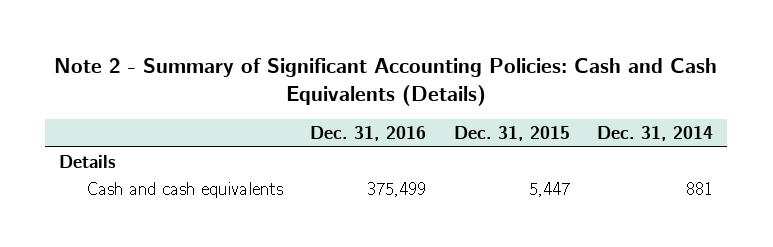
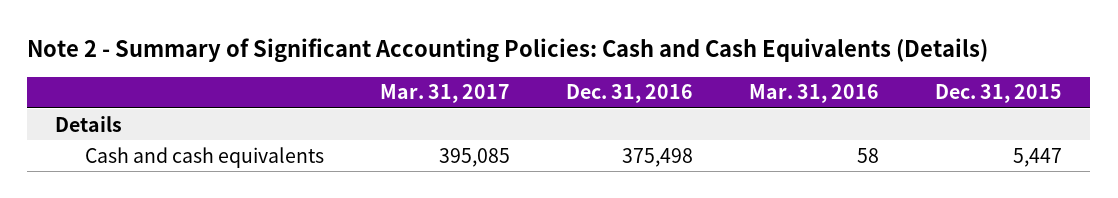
[597,126,714,142] Dec. 31, 2014 -> none
none -> [380,84,511,104] Mar. 31, 2017
none -> [749,84,880,104] Mar. 31, 2016
[367,181,427,197] 375,499 -> [622,147,694,167] 375,498

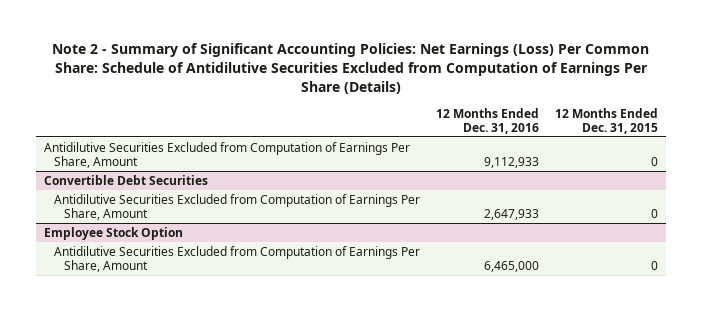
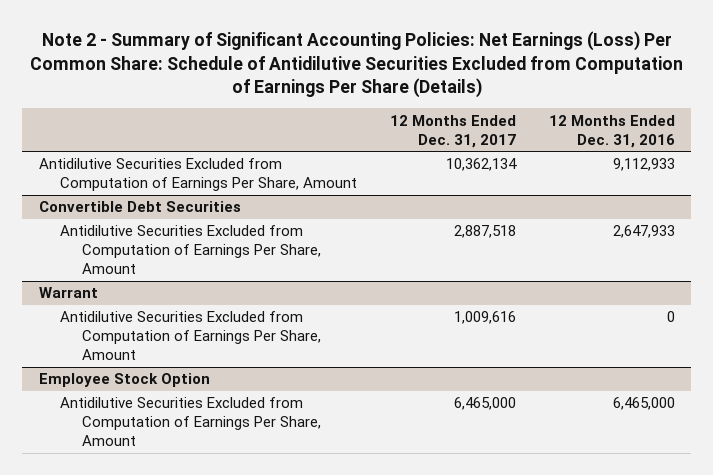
[555,107,659,134] 12 Months Ended Dec. 31, 2015 -> none
none -> [389,114,516,148] 12 Months Ended Dec. 31, 2017
none -> [38,287,98,299] Warrant
none -> [60,311,321,360] Antidilutive Securities Excluded from Computation of Earnings Per Share, Amount

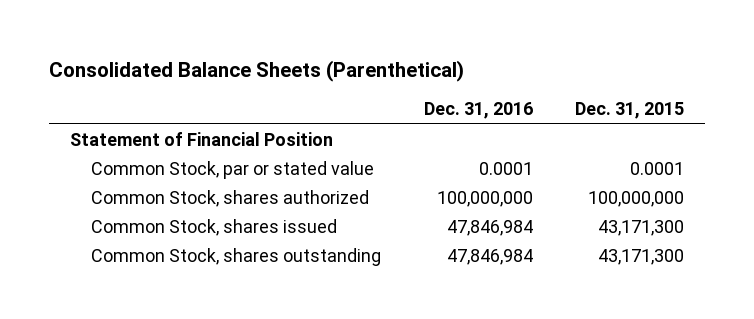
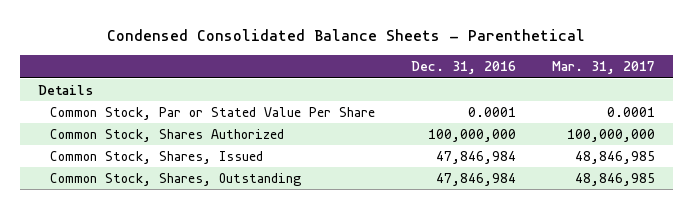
[48,59,464,82] Consolidated Balance Sheets (Parenthetical) -> [107,29,586,42] Condensed Consolidated Balance Sheets - Parenthetical
[574,102,684,120] Dec. 31, 2015 -> none
none -> [551,61,655,75] Mar. 31, 2017
[70,132,334,147] Statement of Financial Position -> none
none -> [37,85,93,96] Details
[91,161,375,180] Common Stock, par or stated value -> [49,107,375,121] Common Stock, Par or Stated Value Per Share
[91,190,370,208] Common Stock, shares authorized -> [49,129,284,143] Common Stock, Shares Authorized
[91,219,338,237] Common Stock, shares issued -> [49,151,263,165] Common Stock, Shares, Issued
[91,248,382,267] Common Stock, shares outstanding -> [49,173,301,187] Common Stock, Shares, Outstanding

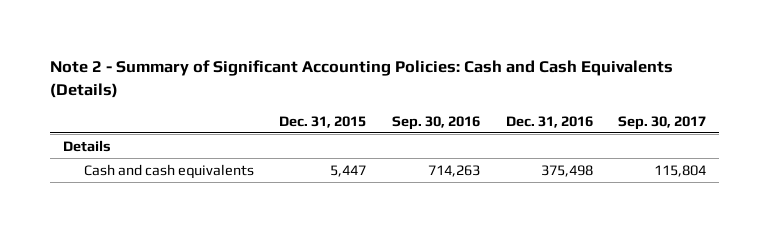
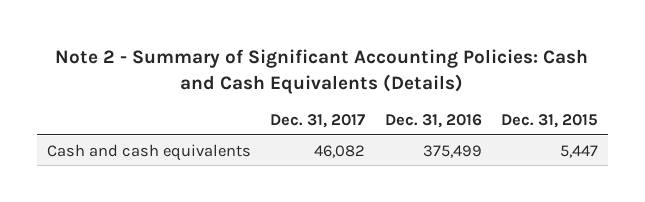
[391,115,480,130] Sep. 30, 2016 -> none
[618,115,707,130] Sep. 30, 2017 -> none
none -> [270,114,366,129] Dec. 31, 2017
[62,139,111,152] Details -> none
[540,164,593,177] 375,498 -> [422,144,482,158] 375,499

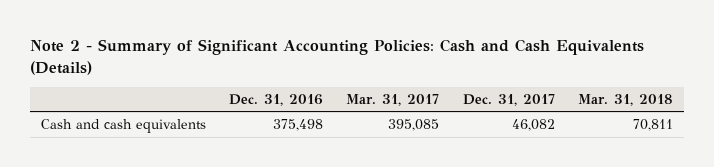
[501,114,599,129] Dec. 31, 2015 -> none
none -> [346,93,440,106] Mar. 31, 2017
none -> [577,93,673,106] Mar. 31, 2018
[422,144,482,158] 375,499 -> [273,119,324,132] 375,498

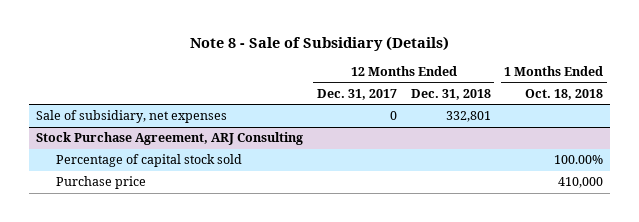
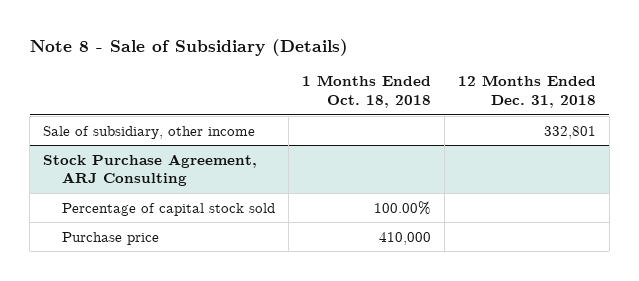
[316,89,397,101] Dec. 31, 2017 -> none
[35,110,227,124] Sale of subsidiary, net expenses -> [42,125,255,139] Sale of subsidiary, other income

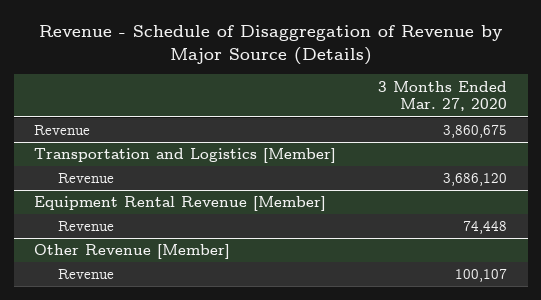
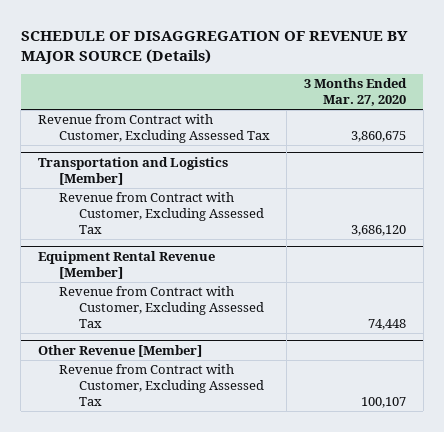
[38,24,502,65] Revenue - Schedule of Disaggregation of Revenue by Major Source (Details) -> [20,30,408,65] SCHEDULE OF DISAGGREGATION OF REVENUE BY MAJOR SOURCE (Details)
[34,125,91,136] Revenue -> [38,114,270,144] Revenue from Contract with Customer, Excluding Assessed Tax
[57,173,114,184] Revenue -> [58,192,265,234] Revenue from Contract with Customer, Excluding Assessed Tax
[57,221,114,232] Revenue -> [58,286,265,328] Revenue from Contract with Customer, Excluding Assessed Tax
[57,269,114,280] Revenue -> [58,364,265,406] Revenue from Contract with Customer, Excluding Assessed Tax

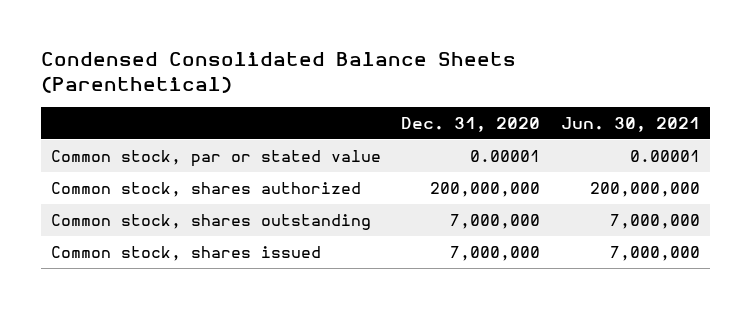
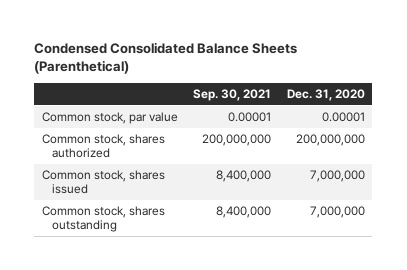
[560,116,700,132] Jun. 30, 2021 -> none
none -> [193,89,272,102] Sep. 30, 2021
[51,149,382,167] Common stock, par or stated value -> [41,112,178,125] Common stock, par value
[51,213,372,230] Common stock, shares outstanding -> [41,206,165,233] Common stock, shares outstanding

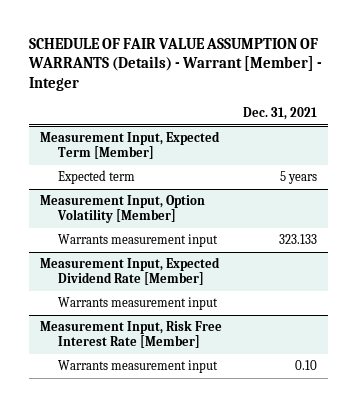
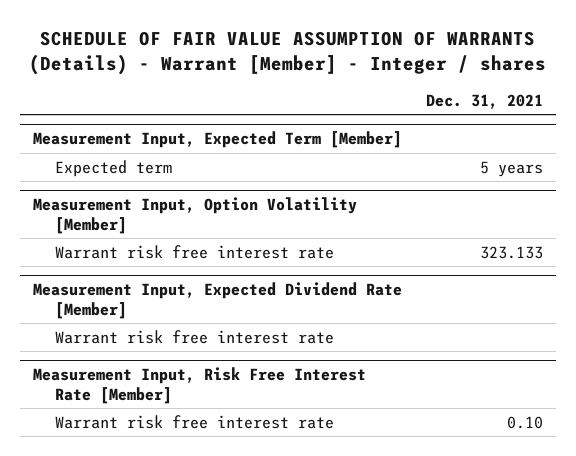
[28,37,323,91] SCHEDULE OF FAIR VALUE ASSUMPTION OF WARRANTS (Details) - Warrant [Member] - Integer -> [28,31,546,75] SCHEDULE OF FAIR VALUE ASSUMPTION OF WARRANTS (Details) - Warrant [Member] - Integer / shares
[58,234,219,248] Warrants measurement input -> [55,244,335,259] Warrant risk free interest rate
[58,297,219,311] Warrants measurement input -> [55,329,335,344] Warrant risk free interest rate
[58,360,219,374] Warrants measurement input -> [55,414,335,429] Warrant risk free interest rate

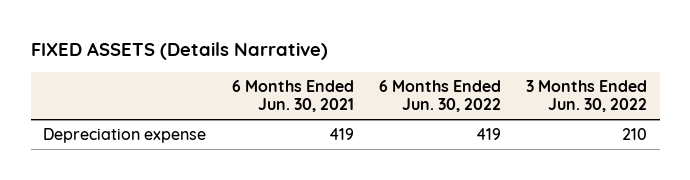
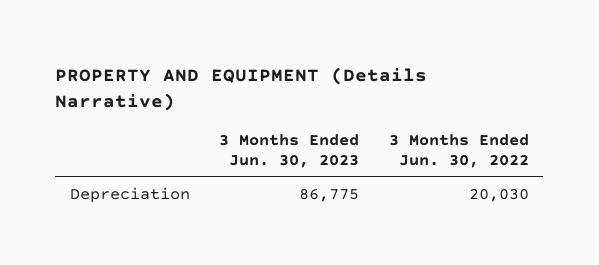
[30,41,328,60] FIXED ASSETS (Details Narrative) -> [55,67,428,112] PROPERTY AND EQUIPMENT (Details Narrative)
[231,79,354,113] 6 Months Ended Jun. 30, 2021 -> none
[378,79,501,113] 6 Months Ended Jun. 30, 2022 -> none
none -> [219,134,360,169] 3 Months Ended Jun. 30, 2023
[43,128,207,144] Depreciation expense -> [69,187,190,204] Depreciation
[622,128,648,141] 210 -> [468,188,529,203] 20,030

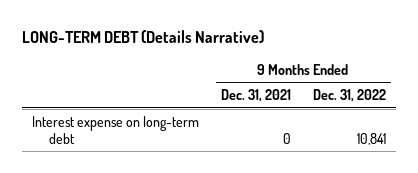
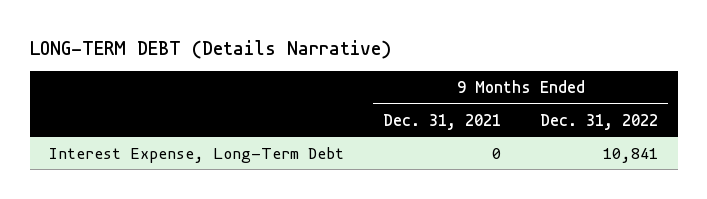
[32,115,200,144] Interest expense on long-term debt -> [49,146,345,163] Interest Expense, Long-Term Debt

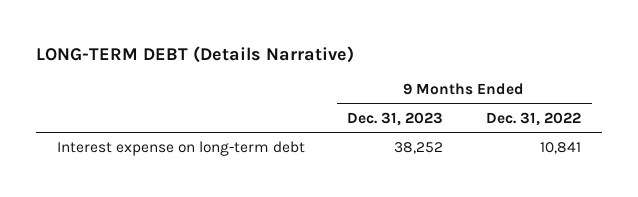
[383,113,502,130] Dec. 31, 2021 -> none
none -> [347,111,444,126] Dec. 31, 2023
[49,146,345,163] Interest Expense, Long-Term Debt -> [56,141,305,157] Interest expense on long-term debt

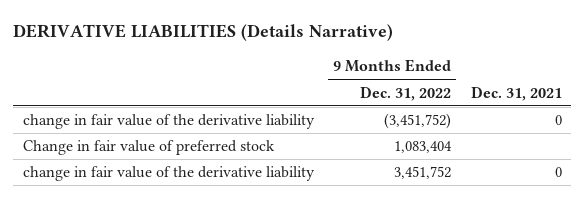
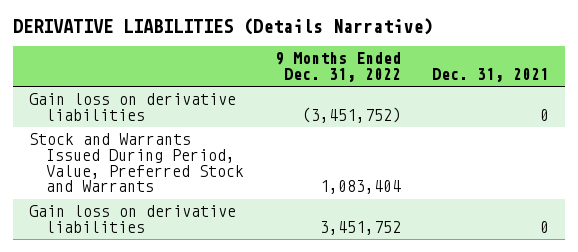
[22,114,315,130] change in fair value of the derivative liability -> [28,93,236,121] Gain loss on derivative liabilities
[22,140,275,156] Change in fair value of preferred stock -> [28,133,244,193] Stock and Warrants Issued During Period, Value, Preferred Stock and Warrants
[22,166,315,182] change in fair value of the derivative liability -> [28,205,236,233] Gain loss on derivative liabilities

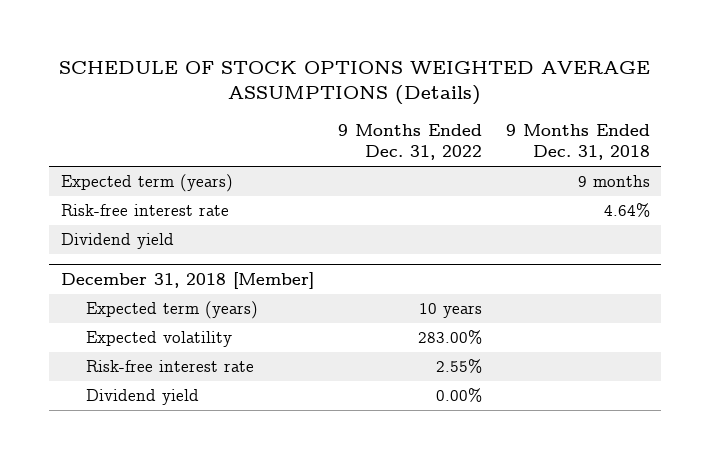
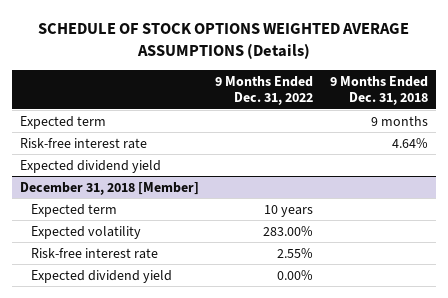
[60,174,233,193] Expected term (years) -> [20,115,107,129] Expected term
[60,233,174,250] Dividend yield -> [20,159,162,173] Expected dividend yield
[85,301,258,320] Expected term (years) -> [31,203,118,217] Expected term
[85,389,199,406] Dividend yield -> [31,269,173,283] Expected dividend yield

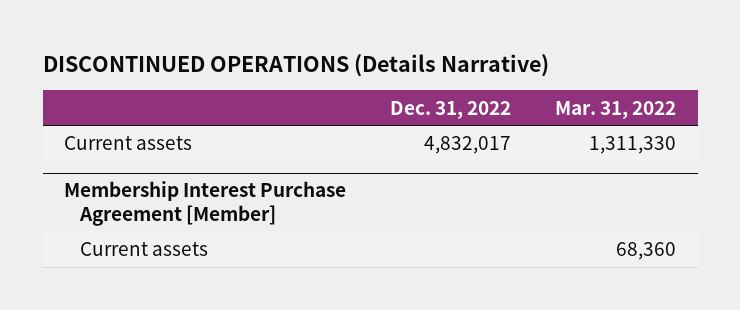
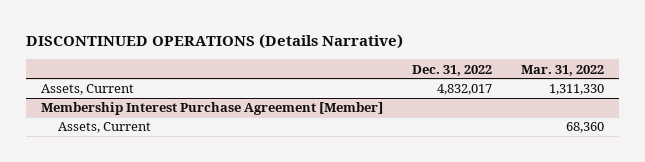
[64,136,193,151] Current assets -> [40,84,134,96] Assets, Current
[79,242,208,257] Current assets -> [58,122,152,134] Assets, Current

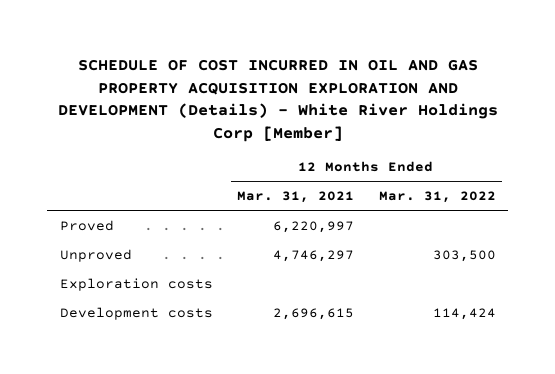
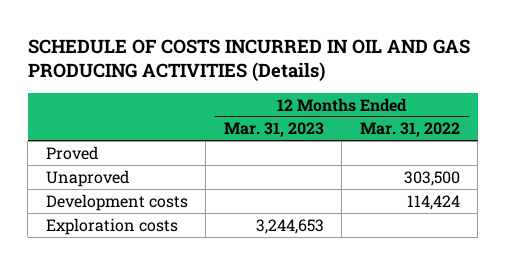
[57,58,498,143] SCHEDULE OF COST INCURRED IN OIL AND GAS PROPERTY ACQUISITION EXPLORATION AND DEVELOPMENT (Details) - White River Holdings Corp [Member] -> [27,38,470,83] SCHEDULE OF COSTS INCURRED IN OIL AND GAS PRODUCING ACTIVITIES (Details)
[237,191,355,204] Mar. 31, 2021 -> none
none -> [223,122,324,138] Mar. 31, 2023
[59,248,132,262] Unproved -> [45,169,129,187] Unaproved
[59,277,213,291] Exploration costs -> [45,217,178,235] Exploration costs

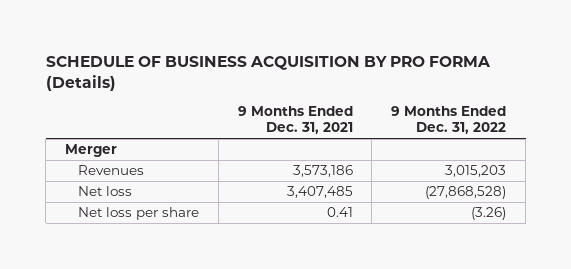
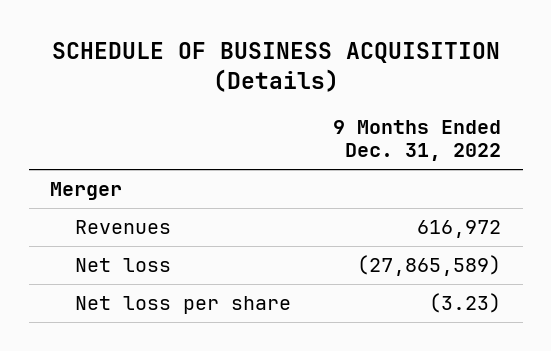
[45,55,491,91] SCHEDULE OF BUSINESS ACQUISITION BY PRO FORMA (Details) -> [51,41,500,92] SCHEDULE OF BUSINESS ACQUISITION (Details)
[237,106,353,135] 9 Months Ended Dec. 31, 2021 -> none
[445,165,507,178] 3,015,203 -> [417,220,502,239] 616,972
[425,186,507,200] (27,868,528) -> [357,255,502,277] (27,865,589)
[471,207,507,221] (3.26) -> [429,293,502,314] (3.23)

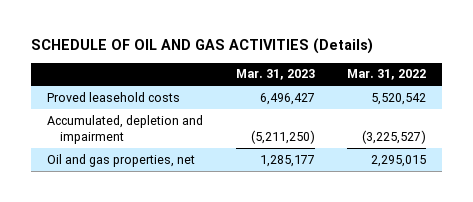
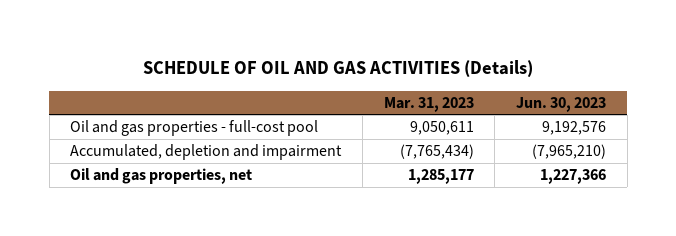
[347,69,427,81] Mar. 31, 2022 -> none
none -> [515,96,606,112] Jun. 30, 2023
[47,91,181,102] Proved leasehold costs -> none
none -> [70,120,319,137] Oil and gas properties - full-cost pool
[250,129,315,144] (5,211,250) -> [399,144,474,160] (7,765,434)

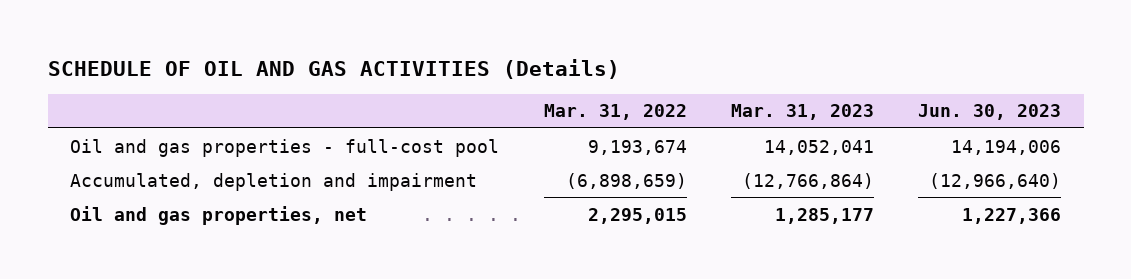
none -> [543,104,687,121] Mar. 31, 2022
[409,121,474,136] 9,050,611 -> [763,139,874,155] 14,052,041
[541,121,606,136] 9,192,576 -> [951,139,1062,155] 14,194,006
[399,144,474,160] (7,765,434) -> [741,172,874,189] (12,766,864)
[531,144,606,160] (7,965,210) -> [929,172,1062,189] (12,966,640)

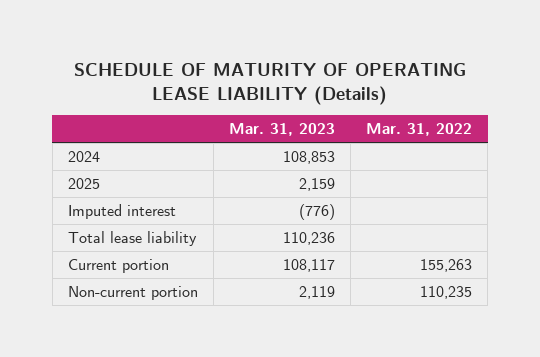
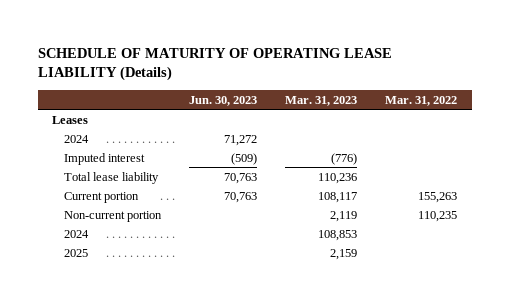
none -> [189,95,258,106] Jun. 30, 2023
none -> [51,115,88,124] Leases
none -> [64,134,90,143] 2024
[67,150,100,162] 2024 -> [64,229,90,238] 2024
[67,177,100,189] 2025 -> [64,248,89,257] 2025

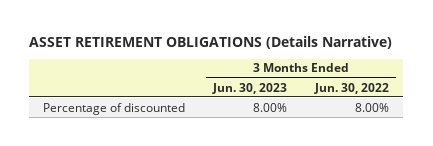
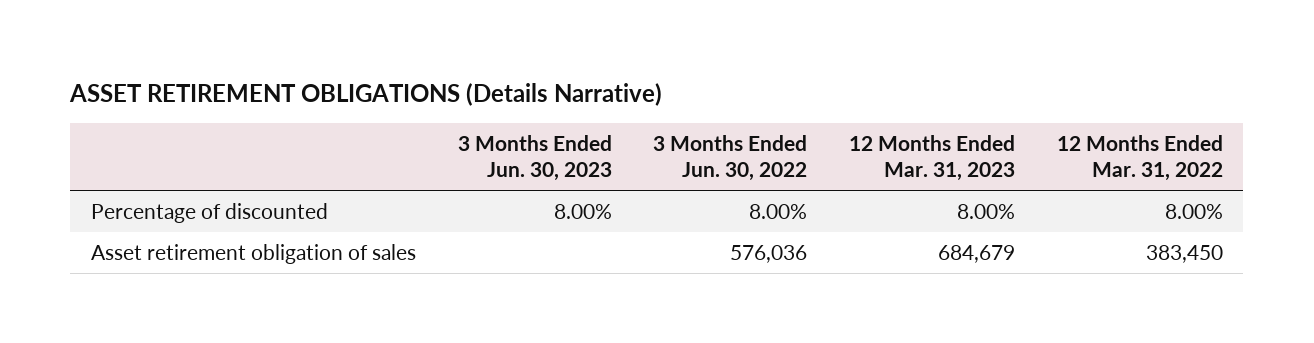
none -> [848,135,1015,181] 12 Months Ended Mar. 31, 2023
none -> [1056,135,1223,181] 12 Months Ended Mar. 31, 2022
none -> [91,243,417,264] Asset retirement obligation of sales

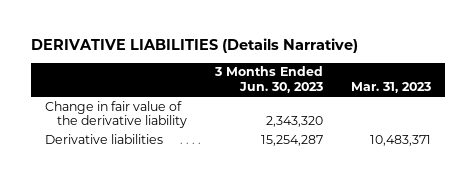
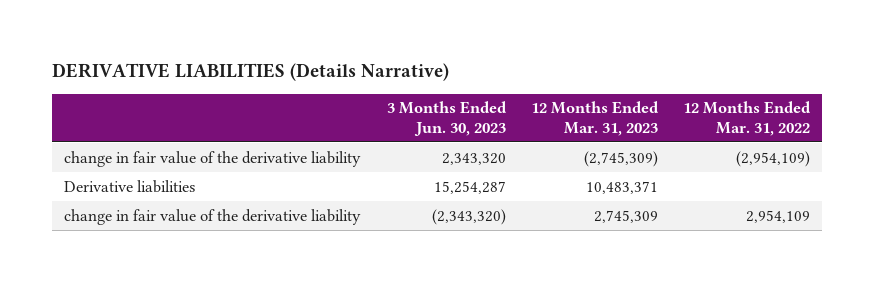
[351,82,432,94] Mar. 31, 2023 -> none
none -> [530,101,659,136] 12 Months Ended Mar. 31, 2023
none -> [682,101,811,136] 12 Months Ended Mar. 31, 2022
[44,100,188,129] Change in fair value of the derivative liability -> [64,150,362,167] change in fair value of the derivative liability
none -> [64,208,362,225] change in fair value of the derivative liability

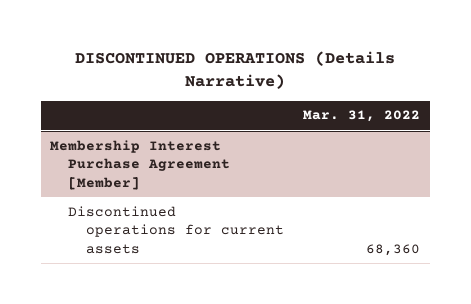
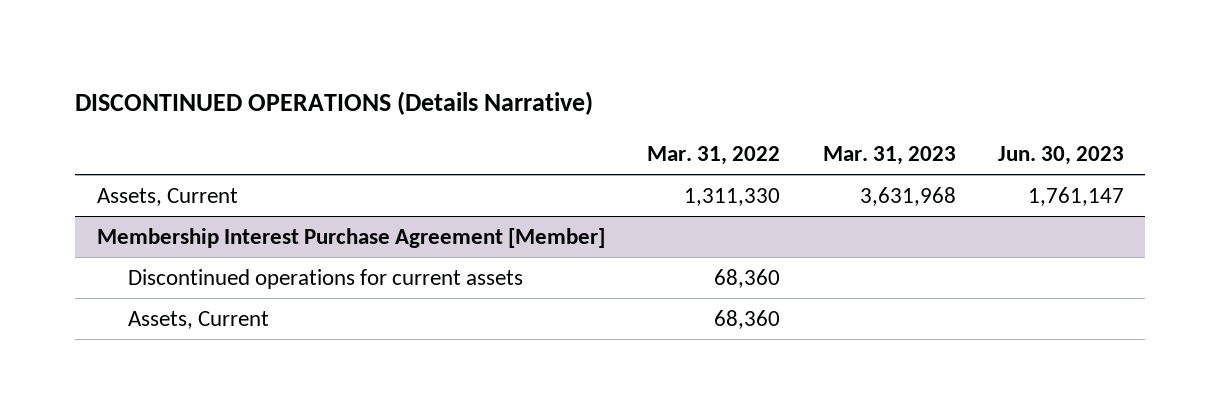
none -> [822,146,956,166] Mar. 31, 2023
none -> [998,146,1125,166] Jun. 30, 2023
none -> [96,187,238,206] Assets, Current
none -> [128,310,270,329] Assets, Current

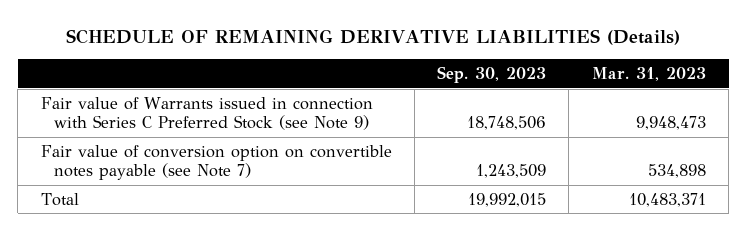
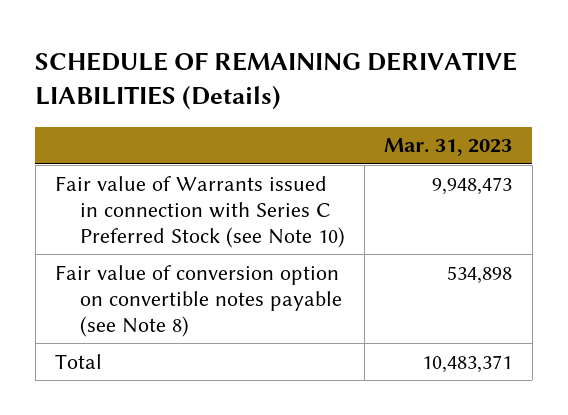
[437,66,547,84] Sep. 30, 2023 -> none
[40,96,373,131] Fair value of Warrants issued in connection with Series C Preferred Stock (see Note 9) -> [55,175,345,249] Fair value of Warrants issued in connection with Series C Preferred Stock (see Note 10)
[40,144,392,181] Fair value of conversion option on convertible notes payable (see Note 7) -> [55,264,342,338] Fair value of conversion option on convertible notes payable (see Note 8)

